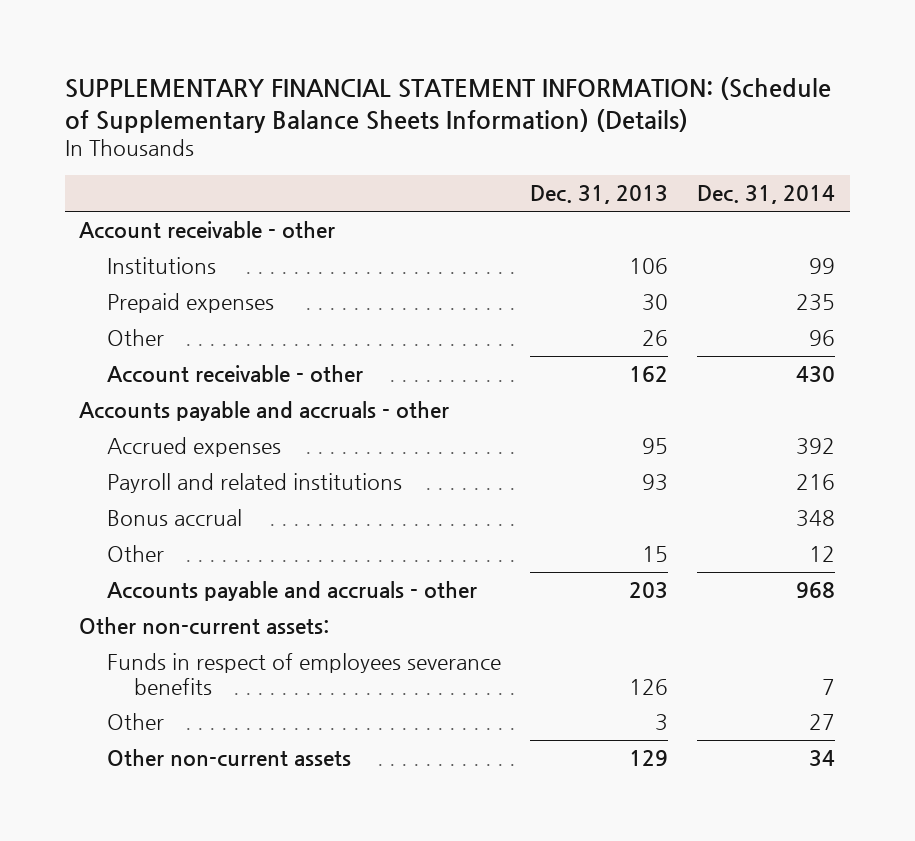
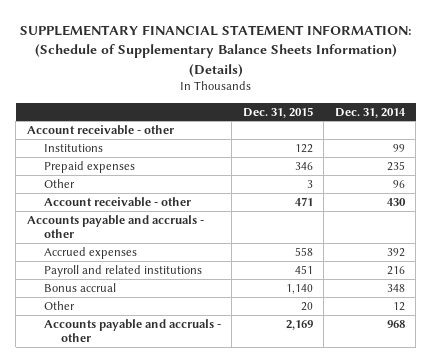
[529,185,668,205] Dec. 31, 2013 -> none
none -> [242,106,313,118] Dec. 31, 2015
[79,616,330,635] Other non-current assets: -> none
[106,652,501,695] Funds in respect of employees severance benefits -> none
[106,712,164,730] Other -> none
[106,748,351,767] Other non-current assets -> none

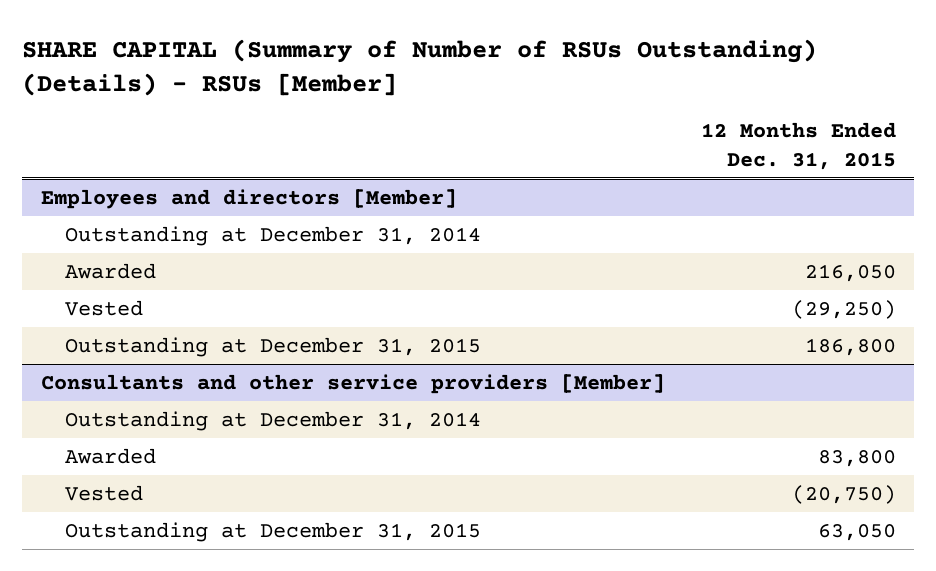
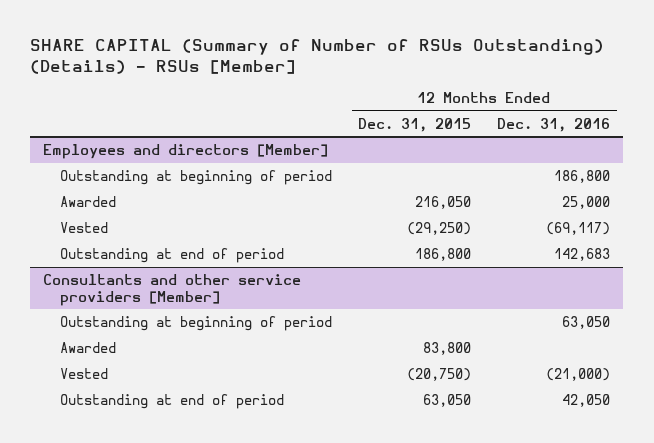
none -> [497,117,611,132] Dec. 31, 2016
[64,225,481,246] Outstanding at December 31, 2014 -> [60,169,333,185] Outstanding at beginning of period
[64,336,481,357] Outstanding at December 31, 2015 -> [60,247,285,263] Outstanding at end of period
[64,410,481,431] Outstanding at December 31, 2014 -> [60,315,333,331] Outstanding at beginning of period
[64,521,481,542] Outstanding at December 31, 2015 -> [60,393,285,409] Outstanding at end of period

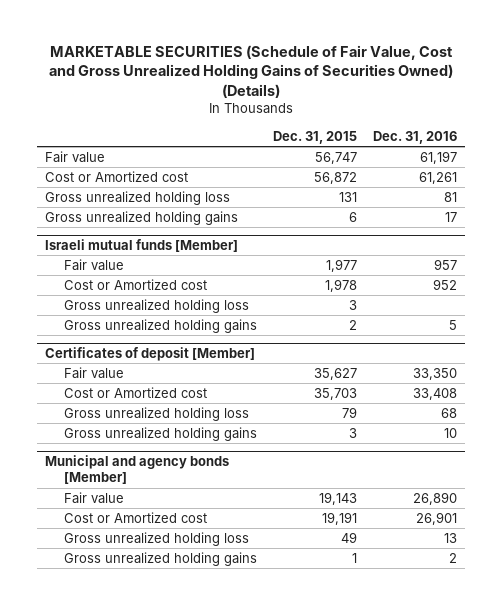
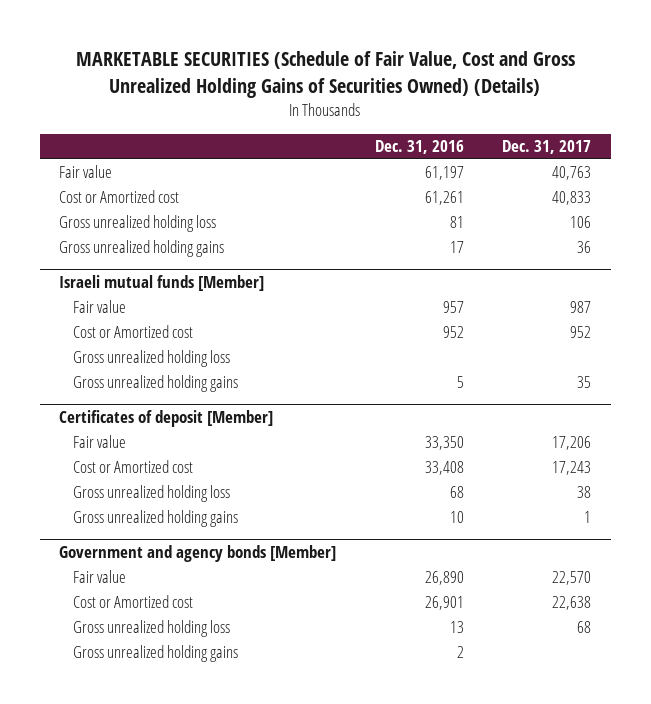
[273,130,358,144] Dec. 31, 2015 -> none
none -> [502,140,592,155] Dec. 31, 2017
[44,454,229,485] Municipal and agency bonds [Member] -> [59,544,337,562] Government and agency bonds [Member]

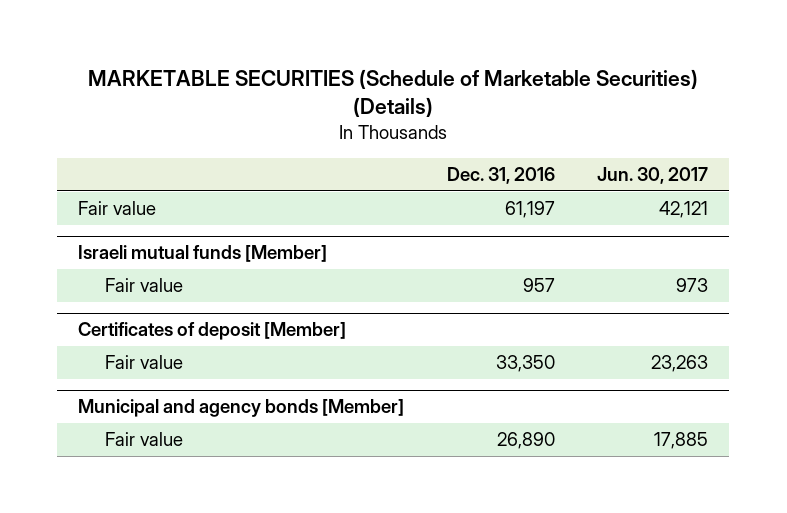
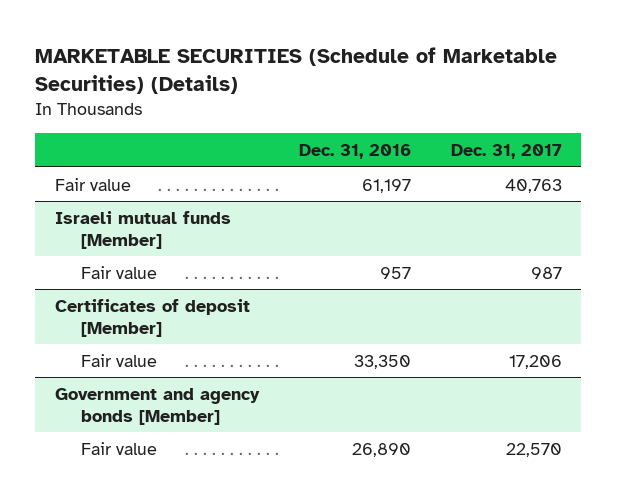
[597,166,709,184] Jun. 30, 2017 -> none
none -> [450,144,562,160] Dec. 31, 2017
[78,399,405,418] Municipal and agency bonds [Member] -> [54,387,260,425] Government and agency bonds [Member]

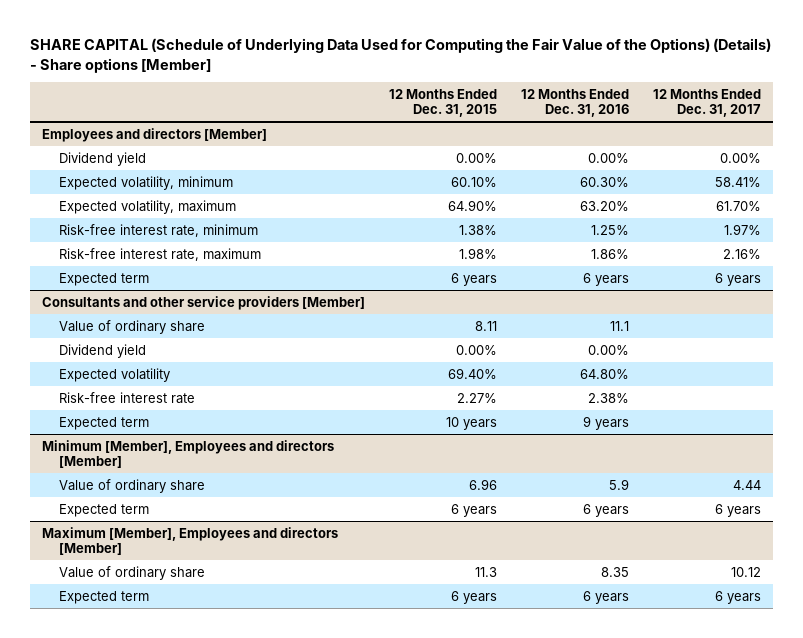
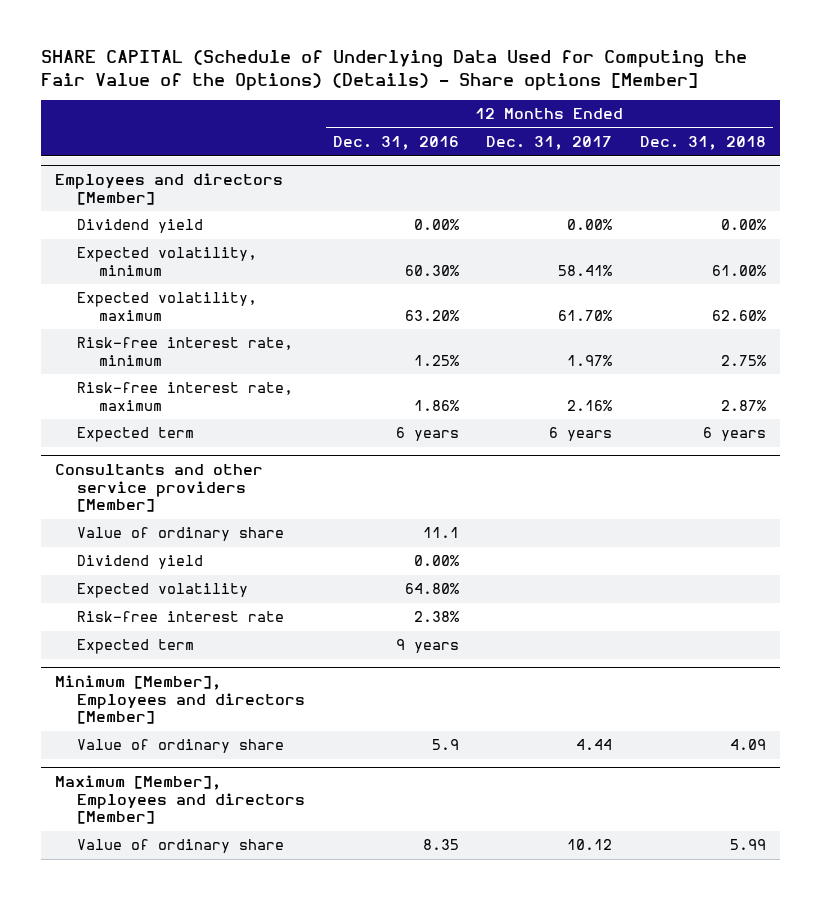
[388,89,497,117] 12 Months Ended Dec. 31, 2015 -> none
none -> [640,136,767,151] Dec. 31, 2018
[59,503,150,517] Expected term -> none
[59,590,150,604] Expected term -> none

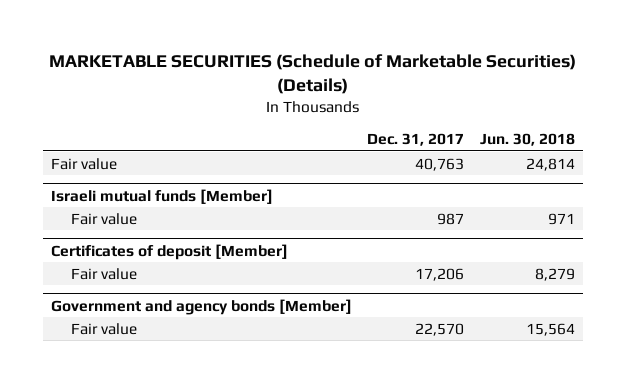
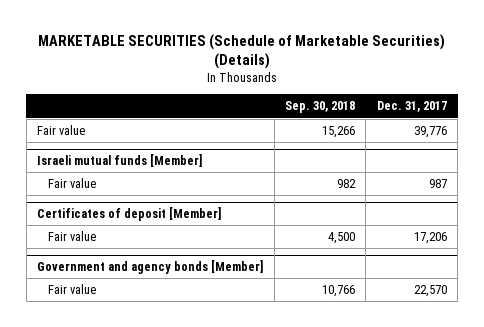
[479,133,575,147] Jun. 30, 2018 -> none
none -> [285,101,356,114] Sep. 30, 2018
[415,157,465,171] 40,763 -> [413,125,447,138] 39,776

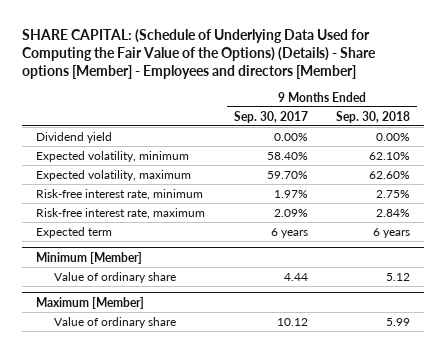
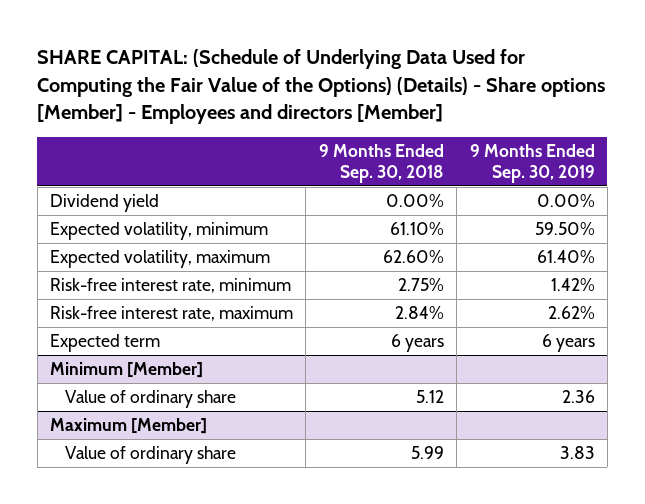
[233,110,308,123] Sep. 30, 2017 -> none
none -> [469,143,595,184] 9 Months Ended Sep. 30, 2019
[369,151,411,160] 62.10% -> [389,222,444,236] 61.10%

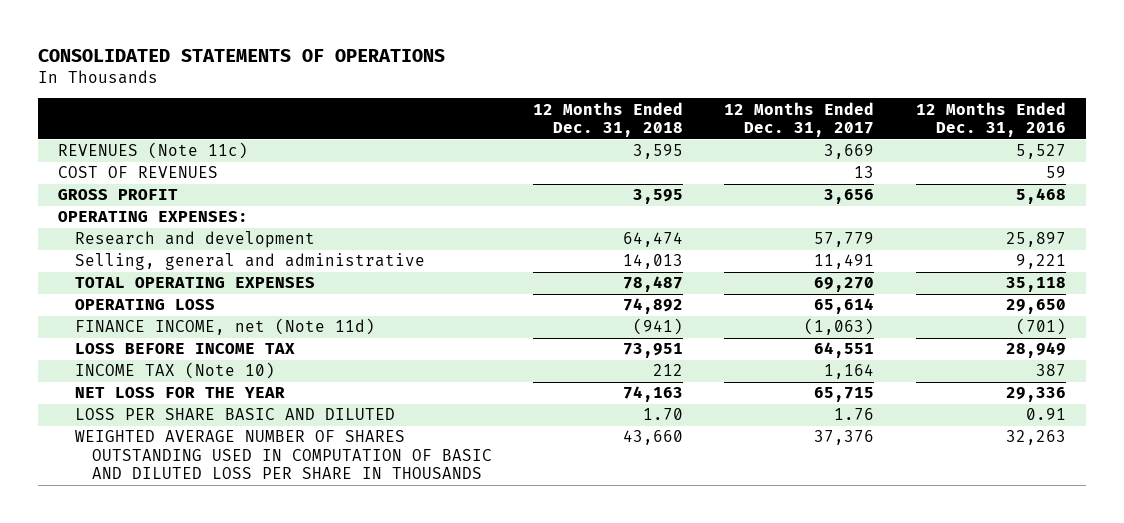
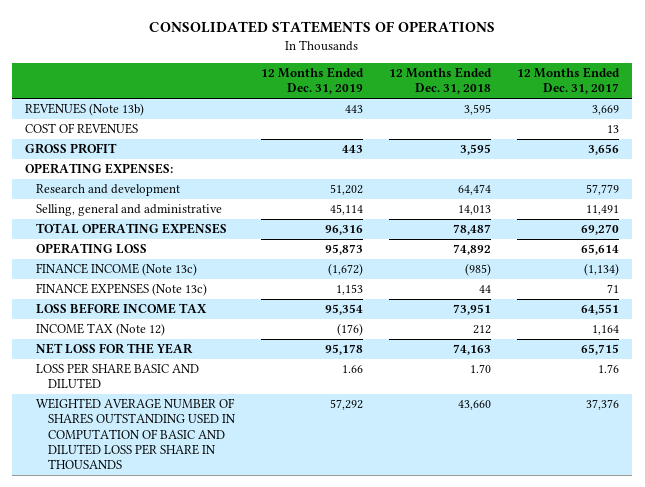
[915,101,1066,137] 12 Months Ended Dec. 31, 2016 -> none
none -> [260,67,364,95] 12 Months Ended Dec. 31, 2019
[58,142,249,160] REVENUES (Note 11c) -> [25,103,145,117] REVENUES (Note 13b)
[75,318,376,336] FINANCE INCOME, net (Note 11d) -> [36,263,198,277] FINANCE INCOME (Note 13c)
[633,318,684,336] (941) -> [465,263,492,277] (985)
[804,318,875,336] (1,063) -> [584,263,620,277] (1,134)
none -> [36,283,208,297] FINANCE EXPENSES (Note 13c)
[75,362,276,380] INCOME TAX (Note 10) -> [36,323,166,337] INCOME TAX (Note 12)

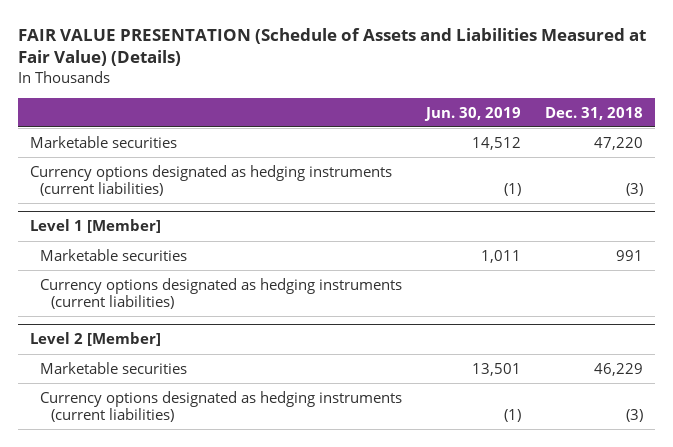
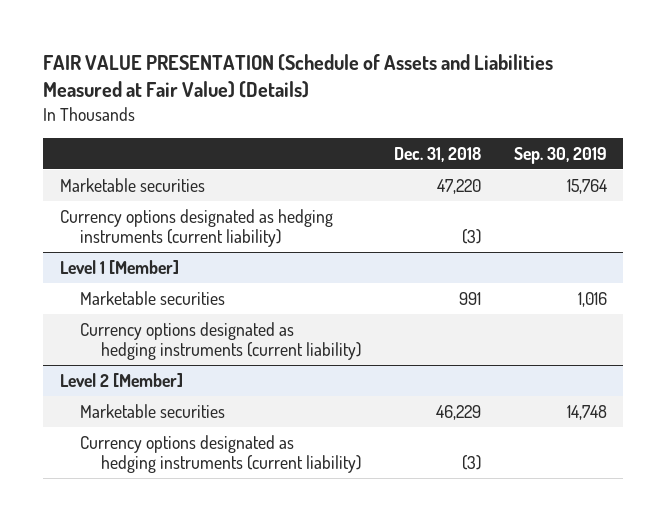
[424,106,522,121] Jun. 30, 2019 -> none
none -> [513,146,607,164] Sep. 30, 2019
[29,164,392,196] Currency options designated as hedging instruments (current liabilities) -> [59,208,333,248] Currency options designated as hedging instruments (current liability)
[40,277,403,309] Currency options designated as hedging instruments (current liabilities) -> [80,321,361,361] Currency options designated as hedging instruments (current liability)
[40,390,403,422] Currency options designated as hedging instruments (current liabilities) -> [80,434,361,474] Currency options designated as hedging instruments (current liability)

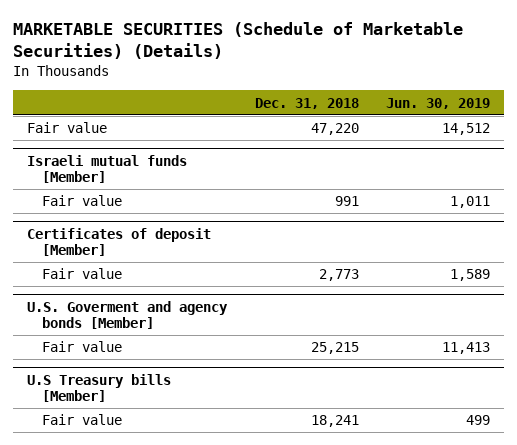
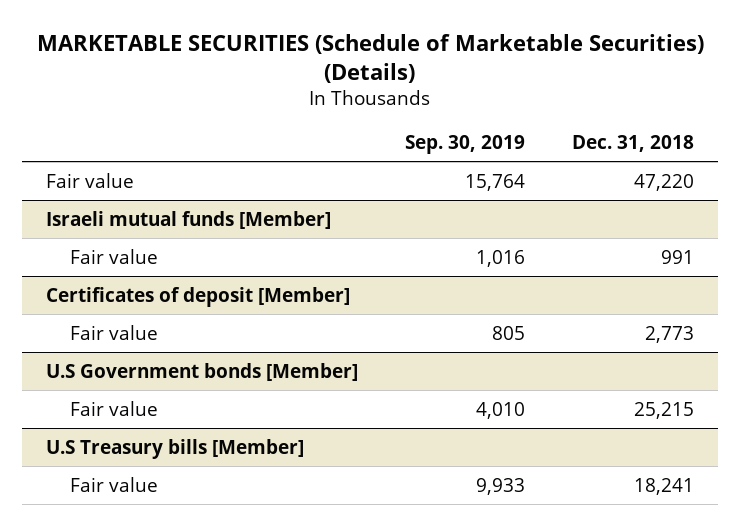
[386,97,491,109] Jun. 30, 2019 -> none
none -> [405,134,526,154] Sep. 30, 2019
[26,300,228,330] U.S. Goverment and agency bonds [Member] -> [45,362,358,381] U.S Government bonds [Member]

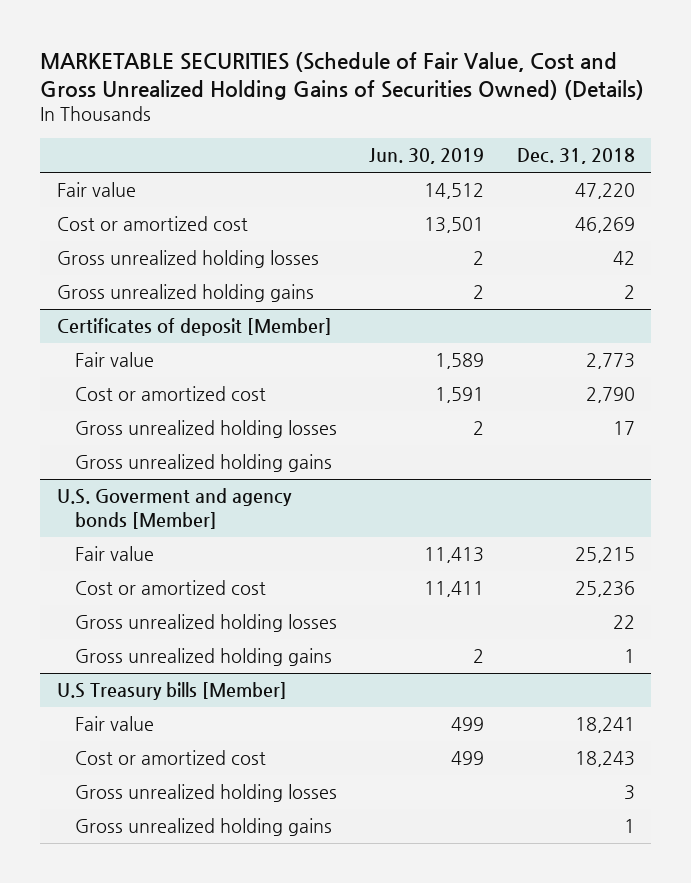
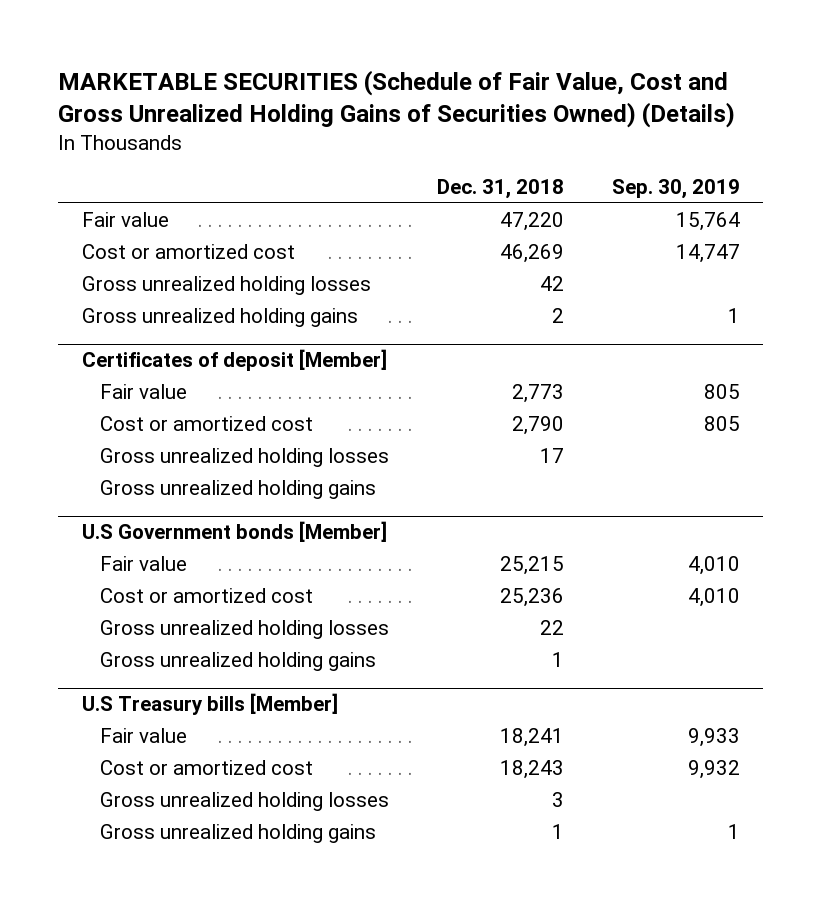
[369,148,485,165] Jun. 30, 2019 -> none
none -> [611,179,740,200] Sep. 30, 2019
[56,488,292,529] U.S. Goverment and agency bonds [Member] -> [81,521,387,543] U.S Government bonds [Member]

